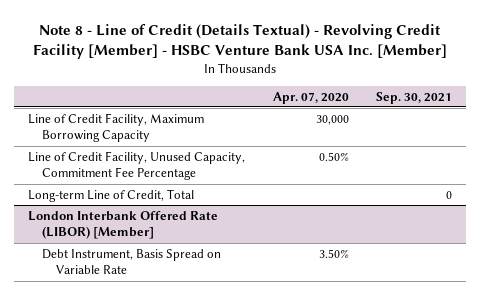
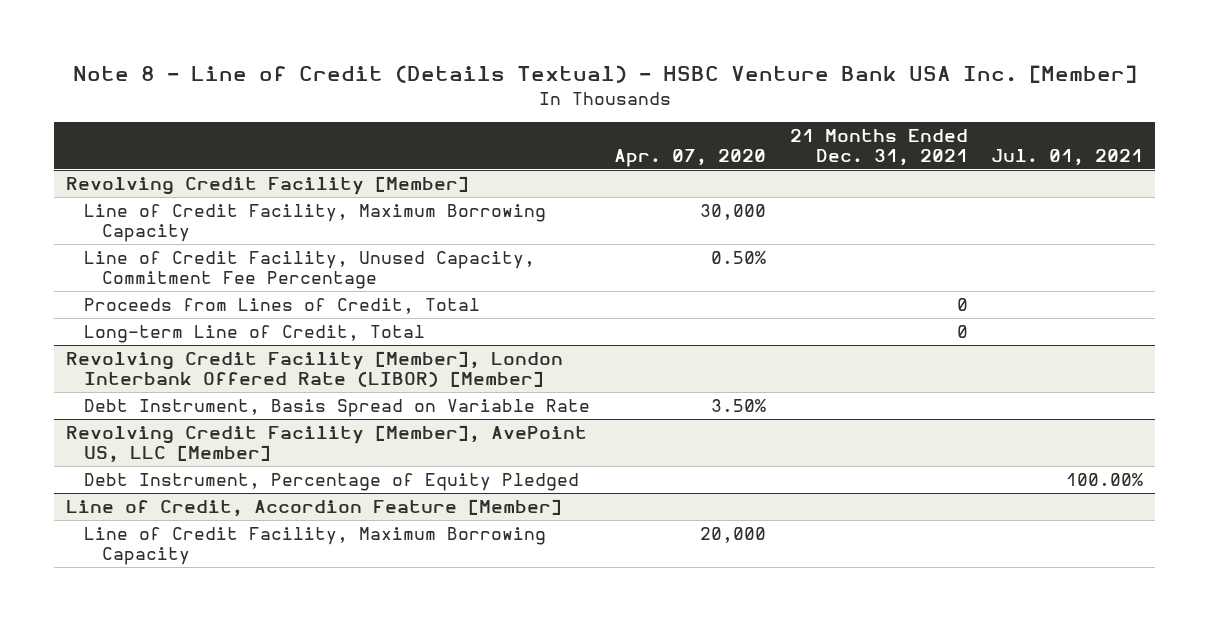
[33,23,448,59] Note 8 - Line of Credit (Details Textual) - Revolving Credit Facility [Member] - HSBC Venture Bank USA Inc. [Member] -> [72,64,1137,83] Note 8 - Line of Credit (Details Textual) - HSBC Venture Bank USA Inc. [Member]
[376,91,453,104] Sep. 30, 2021 -> none
none -> [789,128,968,167] 21 Months Ended Dec. 31, 2021
none -> [991,149,1144,167] Jul. 01, 2021
[28,112,205,143] Line of Credit Facility, Maximum Borrowing Capacity -> none
[28,150,246,181] Line of Credit Facility, Unused Capacity, Commitment Fee Percentage -> none
[28,188,195,202] Long-term Line of Credit, Total -> none
[42,248,222,275] Debt Instrument, Basis Spread on Variable Rate -> none
[28,210,219,240] London Interbank Offered Rate (LIBOR) [Member] -> [65,176,469,196] Revolving Credit Facility [Member]
none -> [83,204,546,243] Line of Credit Facility, Maximum Borrowing Capacity
none -> [83,251,535,290] Line of Credit Facility, Unused Capacity, Commitment Fee Percentage
none -> [83,298,480,315] Proceeds from Lines of Credit, Total
none -> [83,325,425,344] Long-term Line of Credit, Total
none -> [65,351,563,388] Revolving Credit Facility [Member], London Interbank Offered Rate (LIBOR) [Member]
none -> [83,399,590,418] Debt Instrument, Basis Spread on Variable Rate
none -> [65,425,587,464] Revolving Credit Facility [Member], AvePoint US, LLC [Member]
none -> [83,473,579,492] Debt Instrument, Percentage of Equity Pledged
none -> [65,499,562,518] Line of Credit, Accordion Feature [Member]
none -> [83,527,546,566] Line of Credit Facility, Maximum Borrowing Capacity

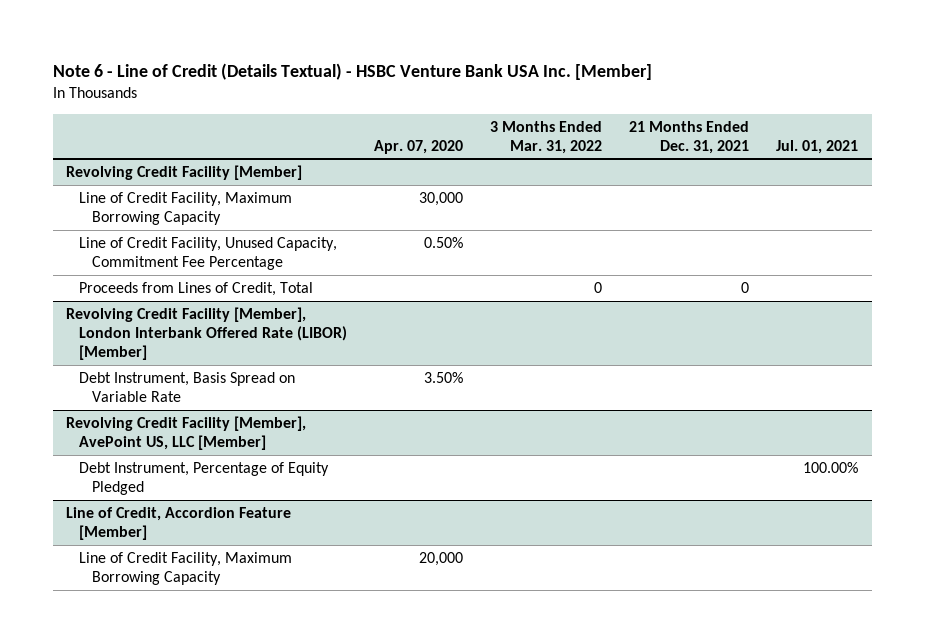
[72,64,1137,83] Note 8 - Line of Credit (Details Textual) - HSBC Venture Bank USA Inc. [Member] -> [52,63,652,81] Note 6 - Line of Credit (Details Textual) - HSBC Venture Bank USA Inc. [Member]
none -> [490,120,603,154] 3 Months Ended Mar. 31, 2022
[83,325,425,344] Long-term Line of Credit, Total -> none

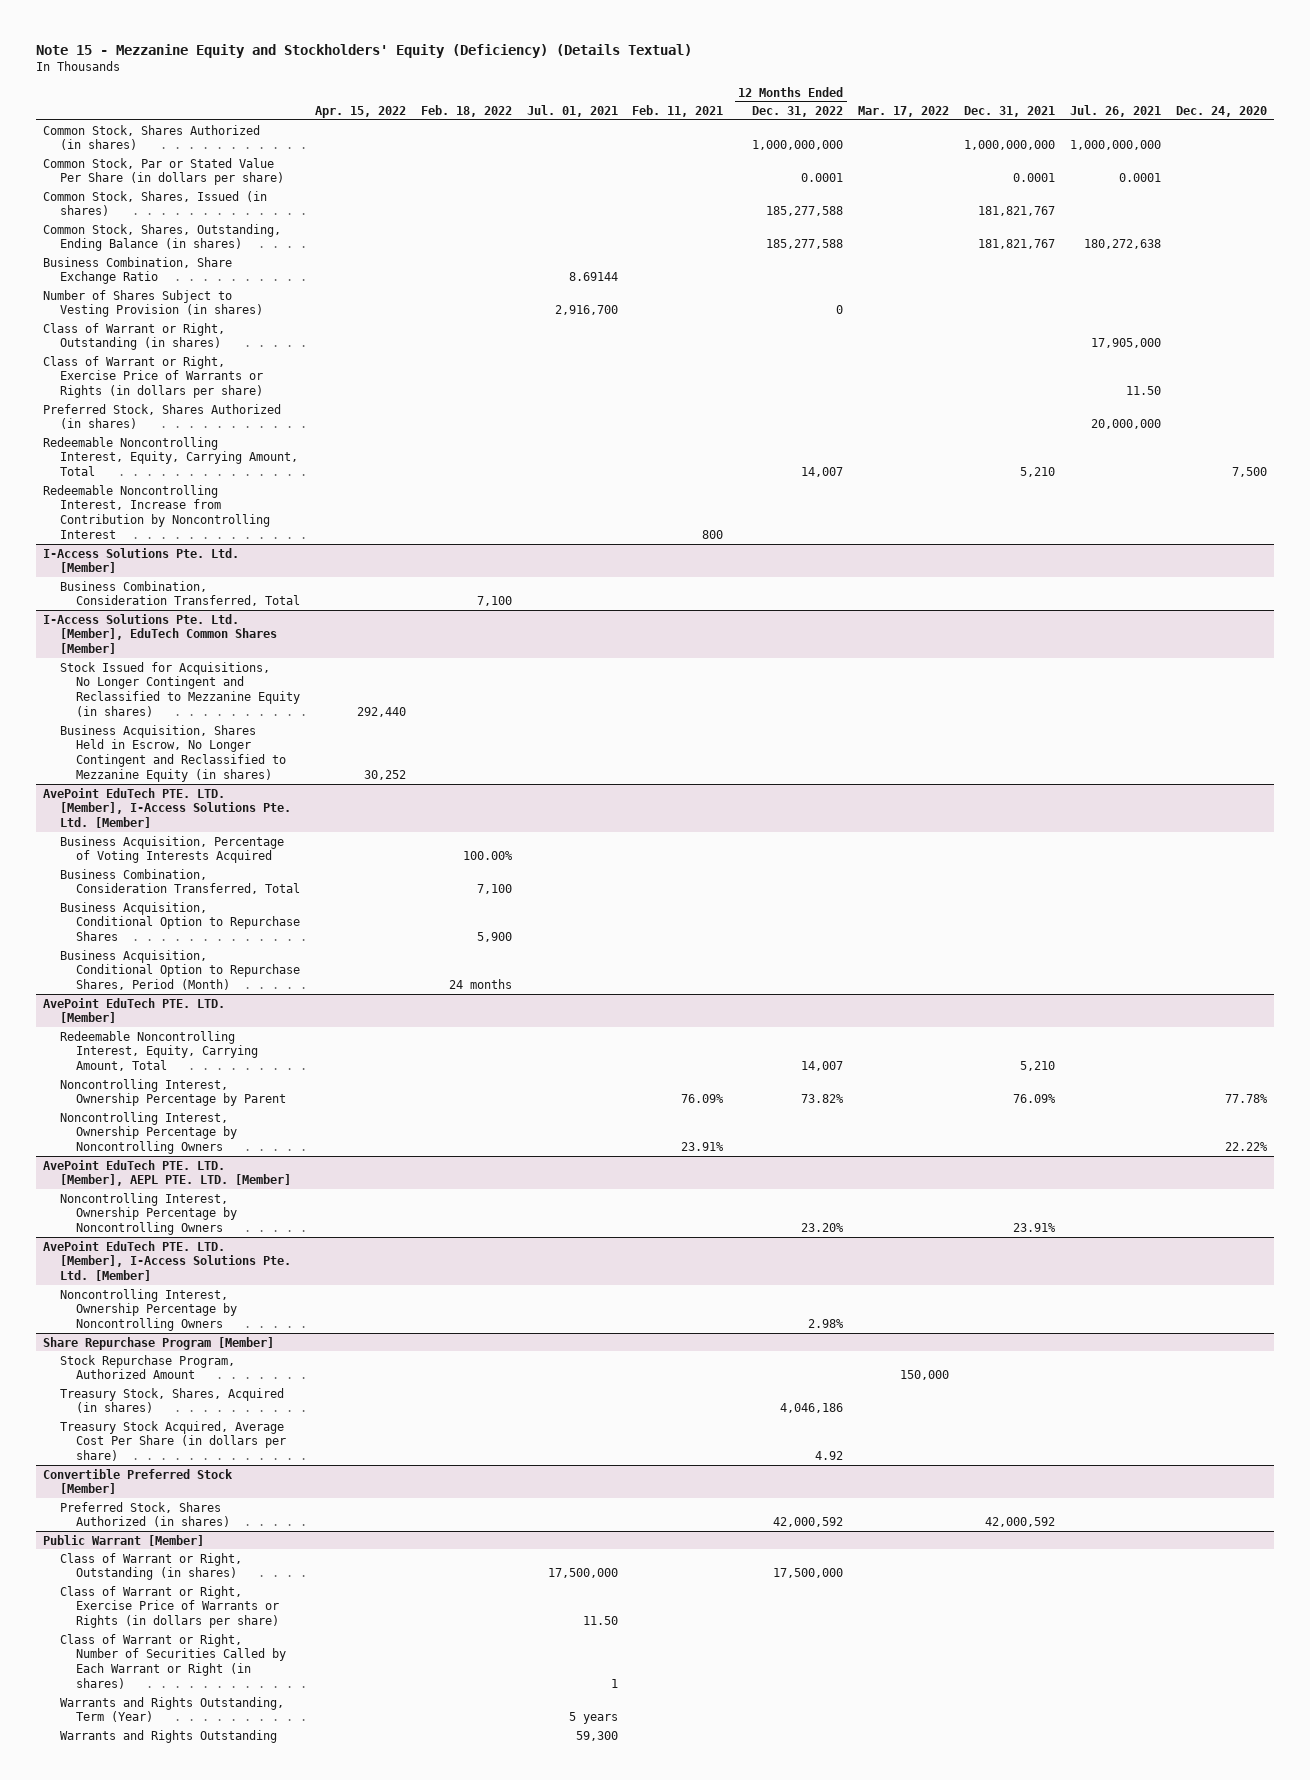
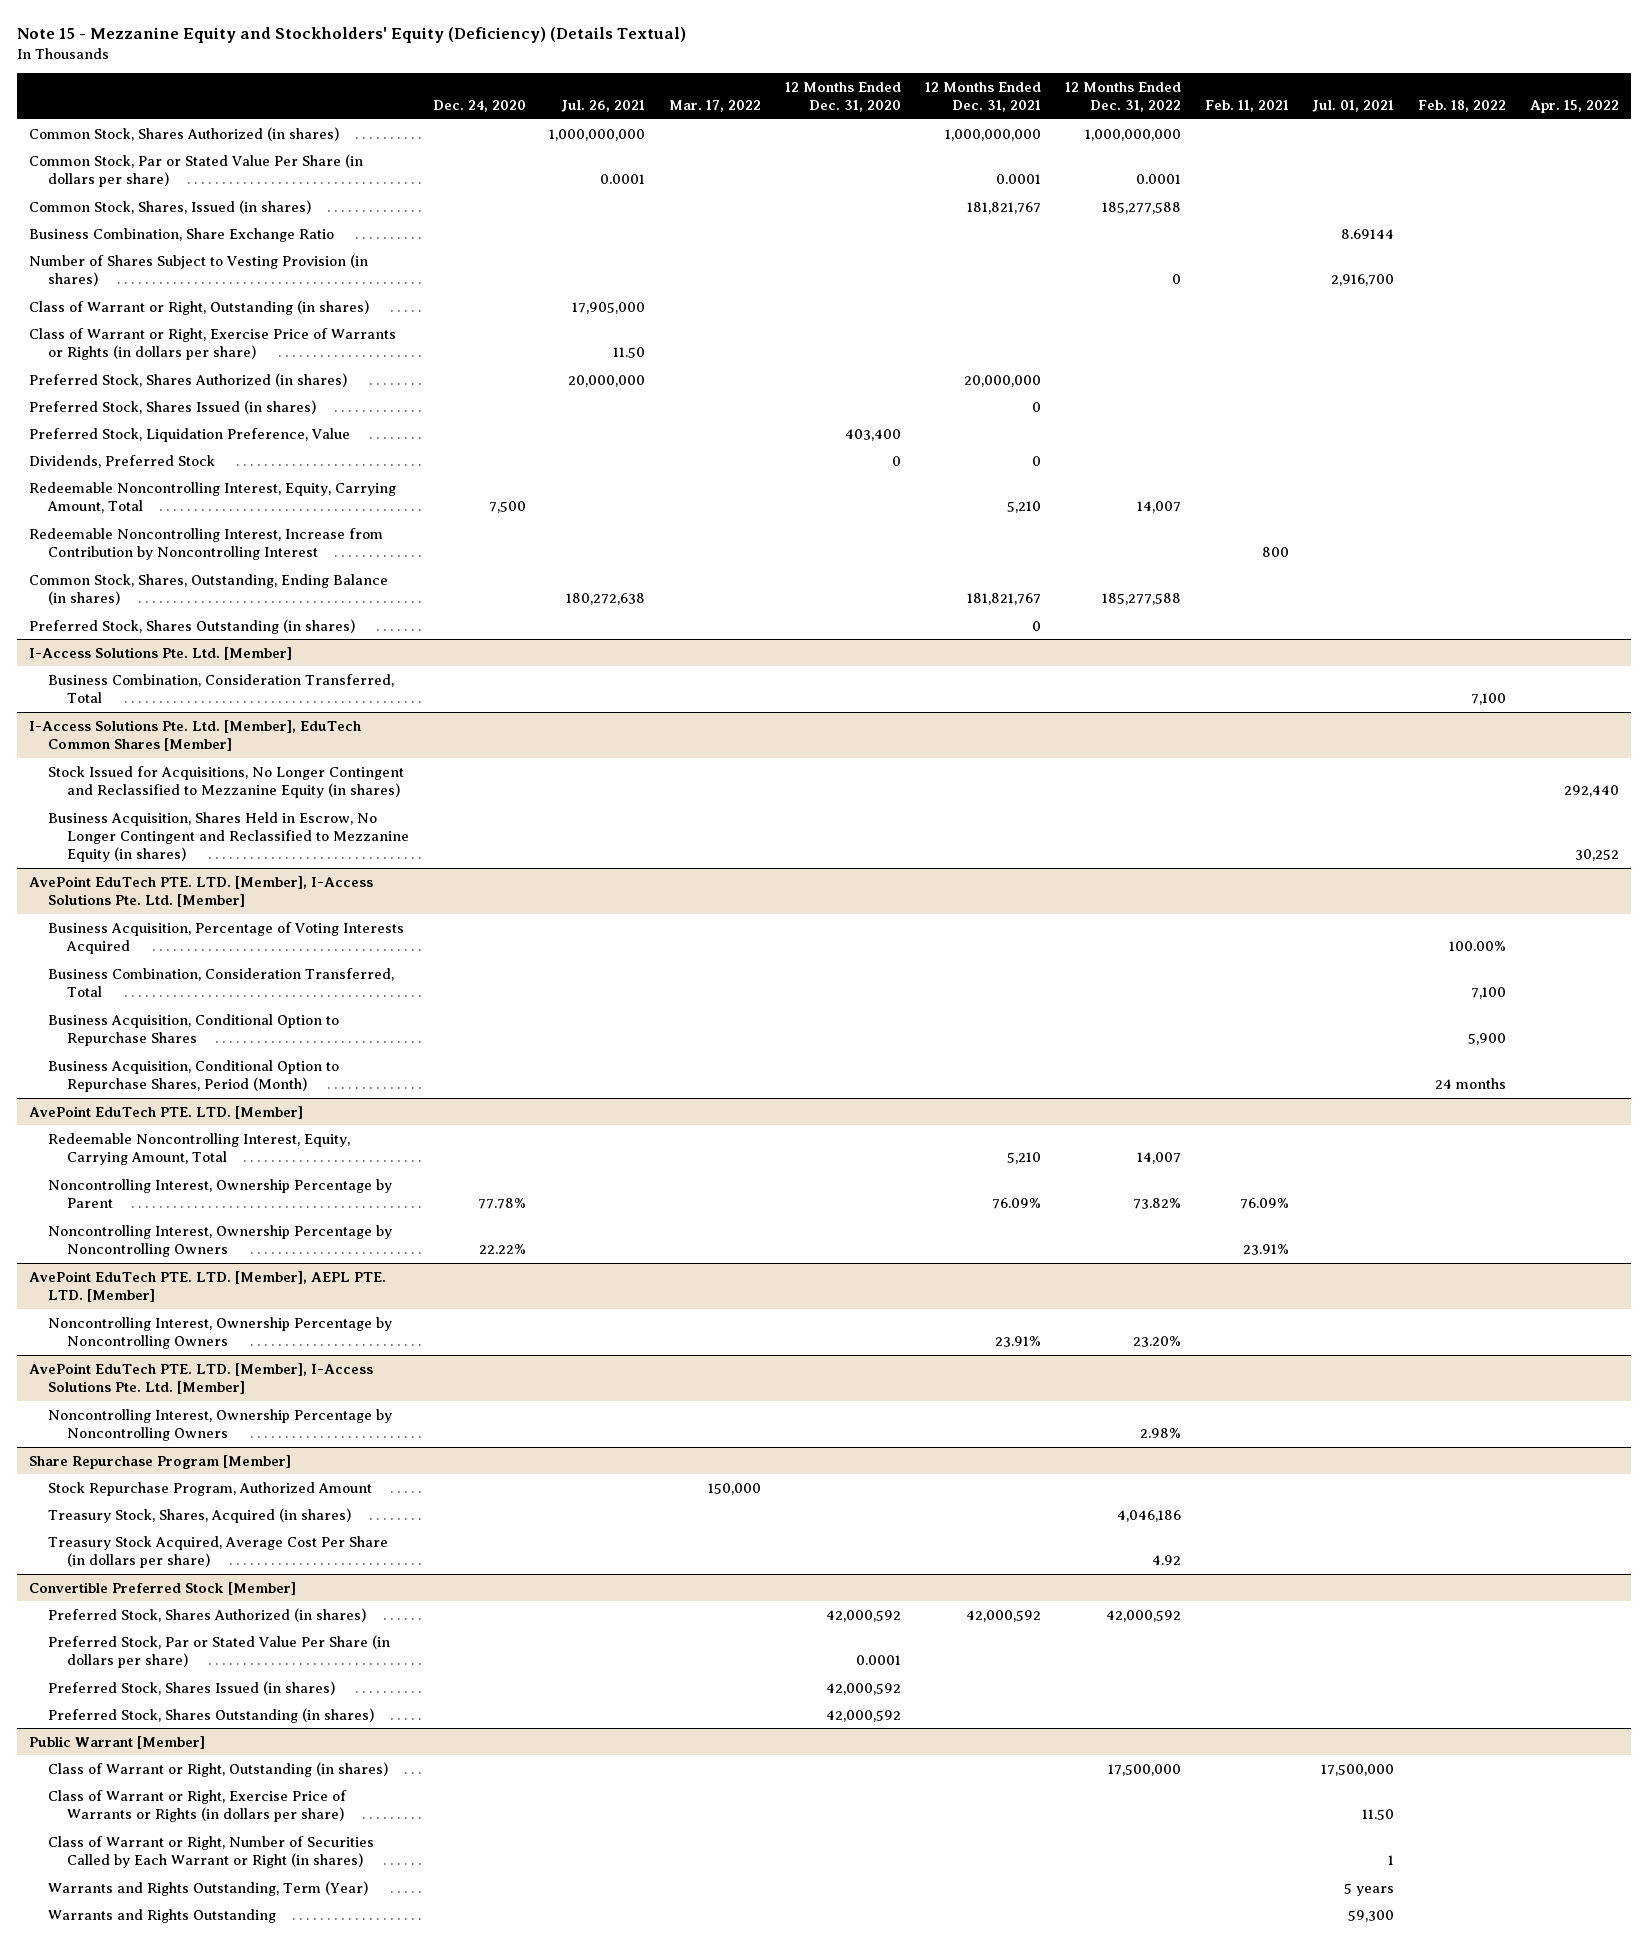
[964,105,1056,117] Dec. 31, 2021 -> none
none -> [785,81,902,112] 12 Months Ended Dec. 31, 2020
none -> [924,81,1041,112] 12 Months Ended Dec. 31, 2021
none -> [28,399,316,414] Preferred Stock, Shares Issued (in shares)
none -> [28,427,350,442] Preferred Stock, Liquidation Preference, Value
none -> [28,454,215,468] Dividends, Preferred Stock
[43,223,282,252] Common Stock, Shares, Outstanding, Ending Balance (in shares) -> [28,573,388,605] Common Stock, Shares, Outstanding, Ending Balance (in shares)
none -> [28,618,355,634] Preferred Stock, Shares Outstanding (in shares)
none -> [47,1634,390,1668] Preferred Stock, Par or Stated Value Per Share (in dollars per share)
none -> [47,1680,335,1695] Preferred Stock, Shares Issued (in shares)
none -> [47,1707,374,1723] Preferred Stock, Shares Outstanding (in shares)

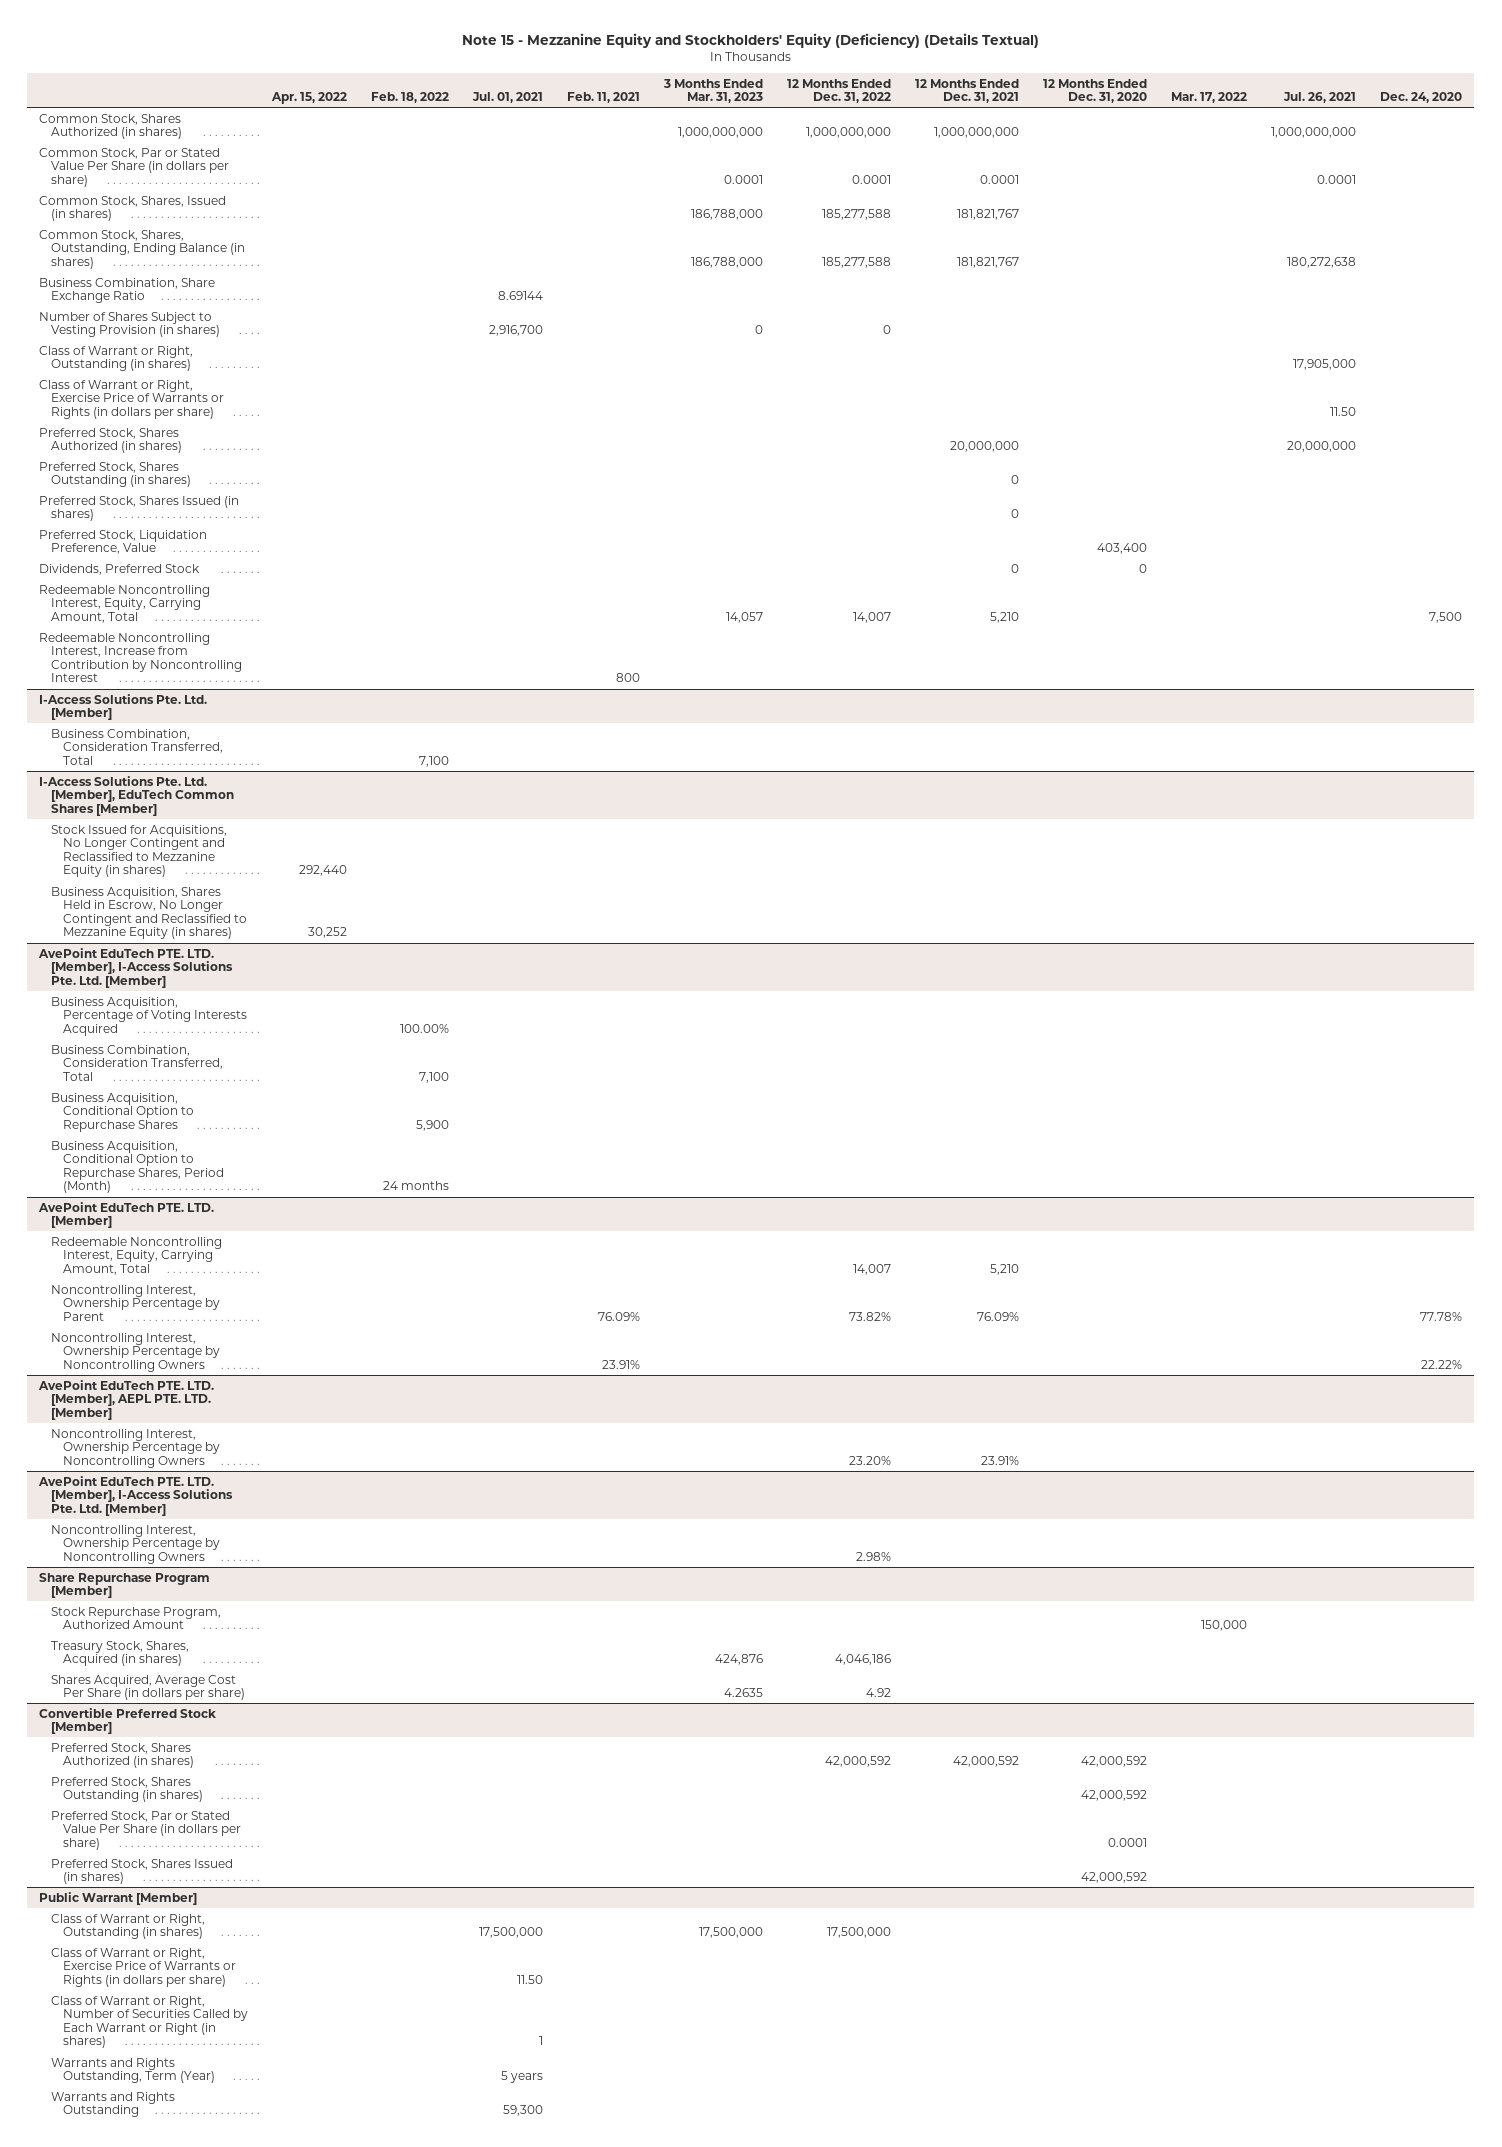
none -> [663,78,764,104] 3 Months Ended Mar. 31, 2023
[28,573,388,605] Common Stock, Shares, Outstanding, Ending Balance (in shares) -> [39,229,246,269] Common Stock, Shares, Outstanding, Ending Balance (in shares)
[28,618,355,634] Preferred Stock, Shares Outstanding (in shares) -> [39,461,192,488] Preferred Stock, Shares Outstanding (in shares)
[47,1535,388,1568] Treasury Stock Acquired, Average Cost Per Share (in dollars per share) -> [51,1674,246,1701] Shares Acquired, Average Cost Per Share (in dollars per share)
[47,1707,374,1723] Preferred Stock, Shares Outstanding (in shares) -> [51,1776,204,1803] Preferred Stock, Shares Outstanding (in shares)

